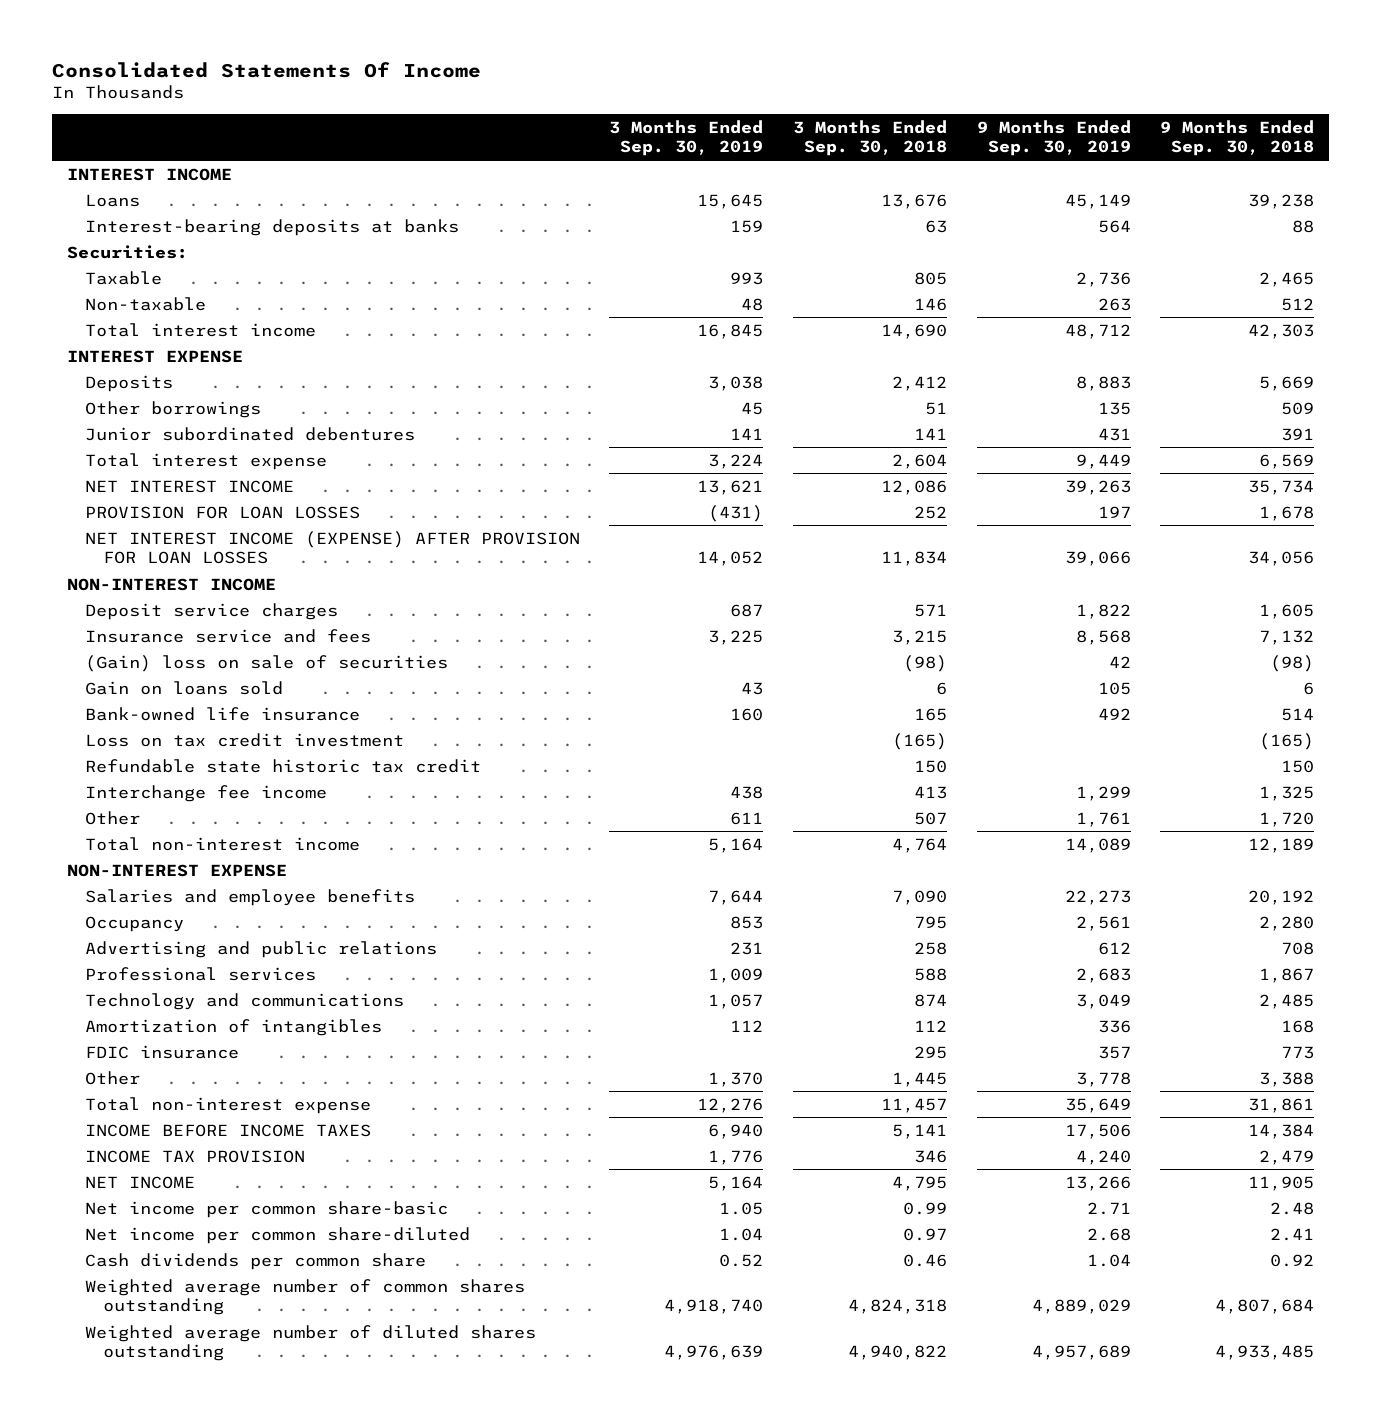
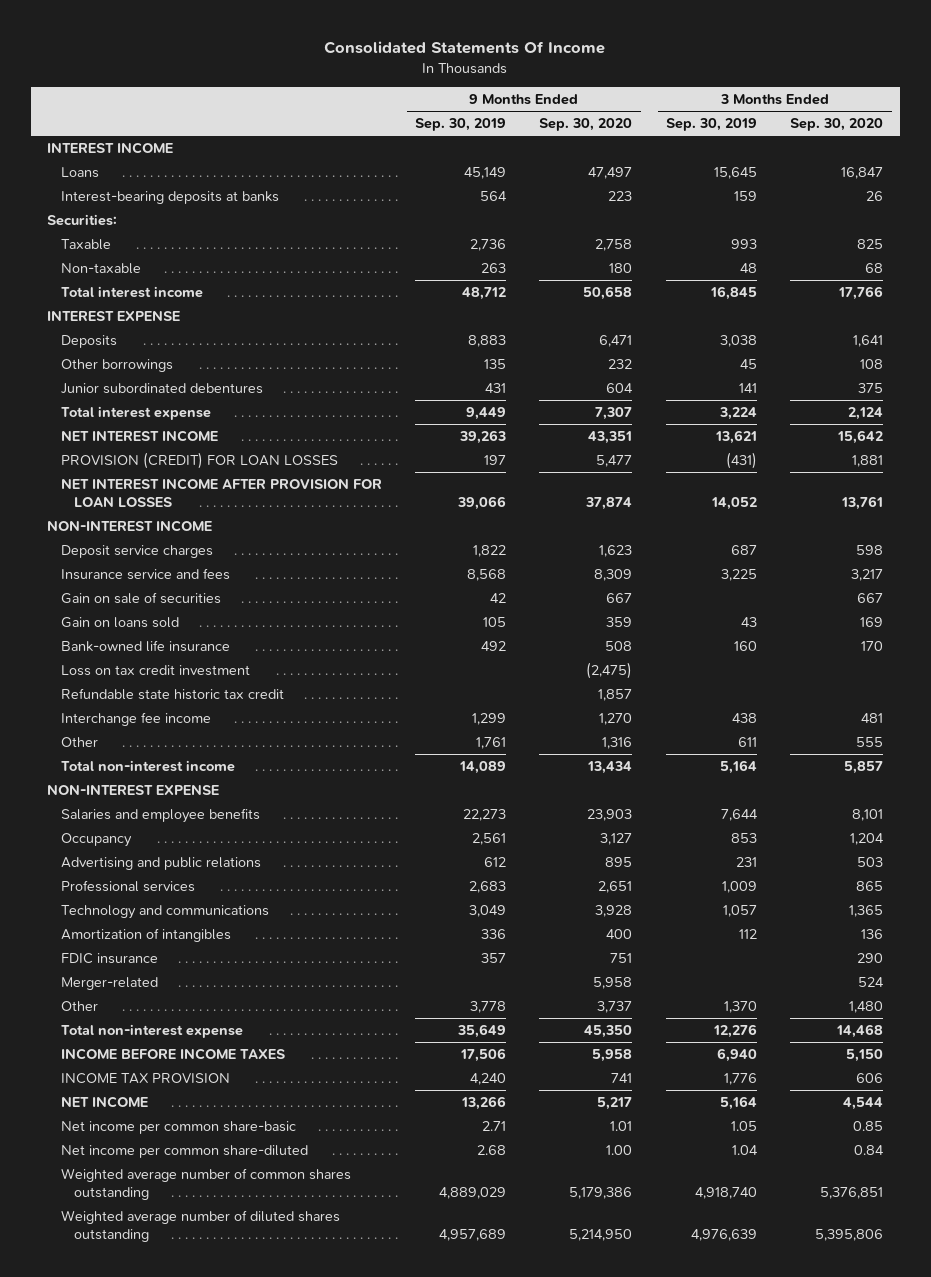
[793,120,948,157] 3 Months Ended Sep. 30, 2018 -> none
[1160,120,1315,157] 9 Months Ended Sep. 30, 2018 -> none
none -> [539,118,633,132] Sep. 30, 2020
none -> [790,118,884,132] Sep. 30, 2020
[84,505,360,519] PROVISION FOR LOAN LOSSES -> [60,452,338,470] PROVISION (CREDIT) FOR LOAN LOSSES
[84,530,580,565] NET INTEREST INCOME (EXPENSE) AFTER PROVISION FOR LOAN LOSSES -> [60,478,382,508] NET INTEREST INCOME AFTER PROVISION FOR LOAN LOSSES
[84,654,448,672] (Gain) loss on sale of securities -> [60,592,221,605] Gain on sale of securities
none -> [60,977,158,991] Merger-related
[84,1252,426,1270] Cash dividends per common share -> none

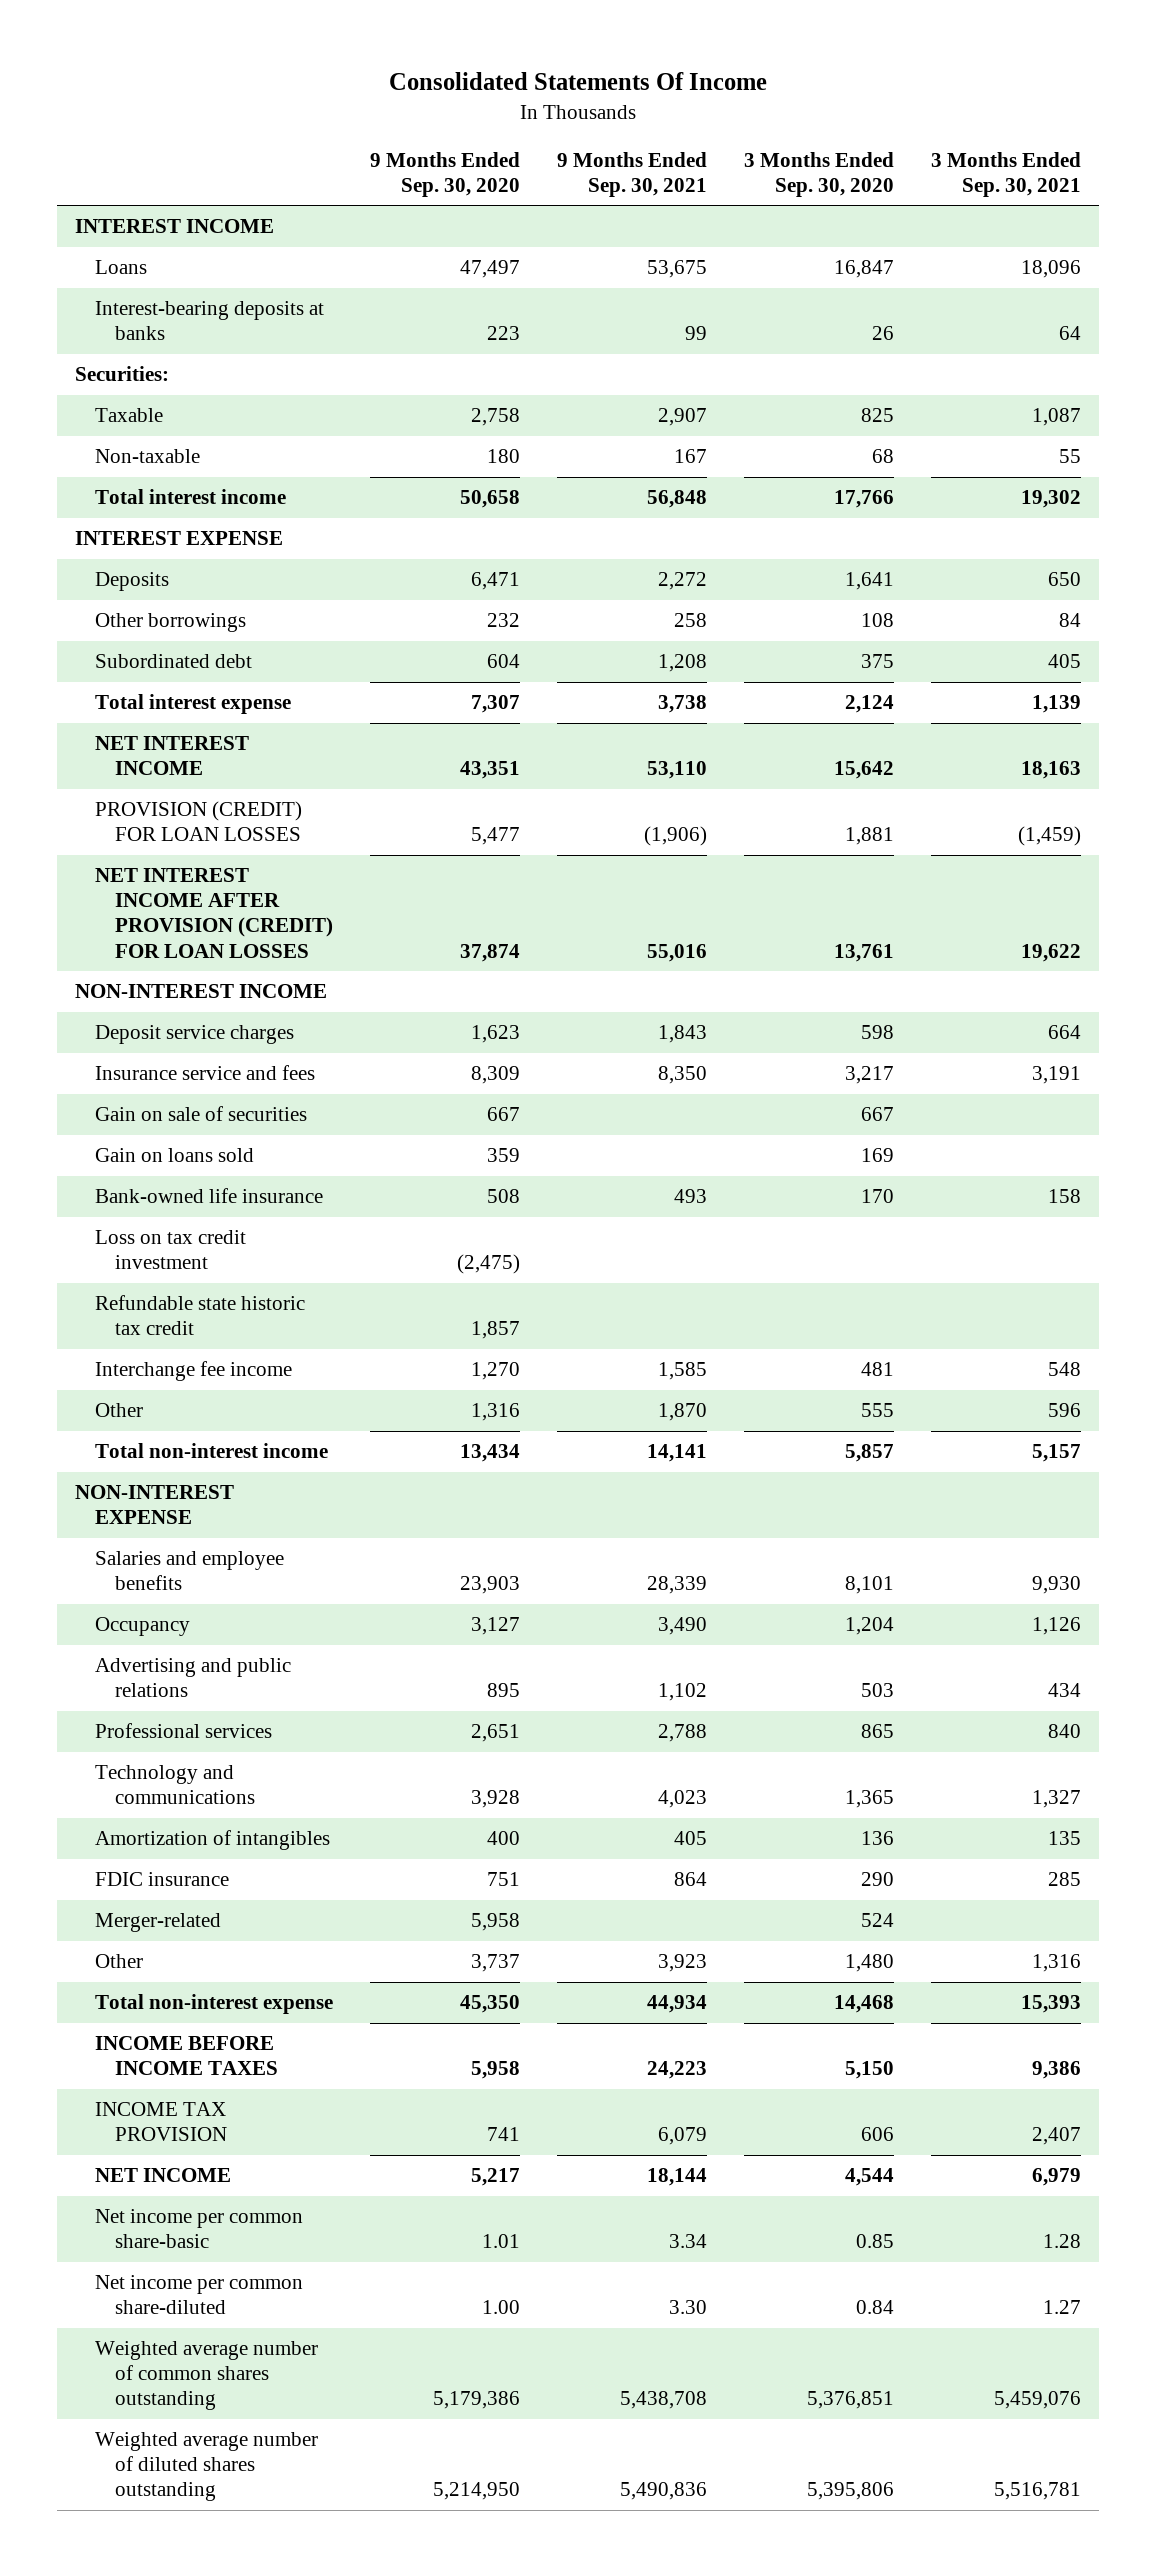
[415,118,507,132] Sep. 30, 2019 -> none
[665,118,757,132] Sep. 30, 2019 -> none
none -> [556,151,707,198] 9 Months Ended Sep. 30, 2021
none -> [930,151,1081,198] 3 Months Ended Sep. 30, 2021
[60,383,263,395] Junior subordinated debentures -> [95,654,253,669] Subordinated debt
[60,478,382,508] NET INTEREST INCOME AFTER PROVISION FOR LOAN LOSSES -> [95,868,333,958] NET INTEREST INCOME AFTER PROVISION (CREDIT) FOR LOAN LOSSES

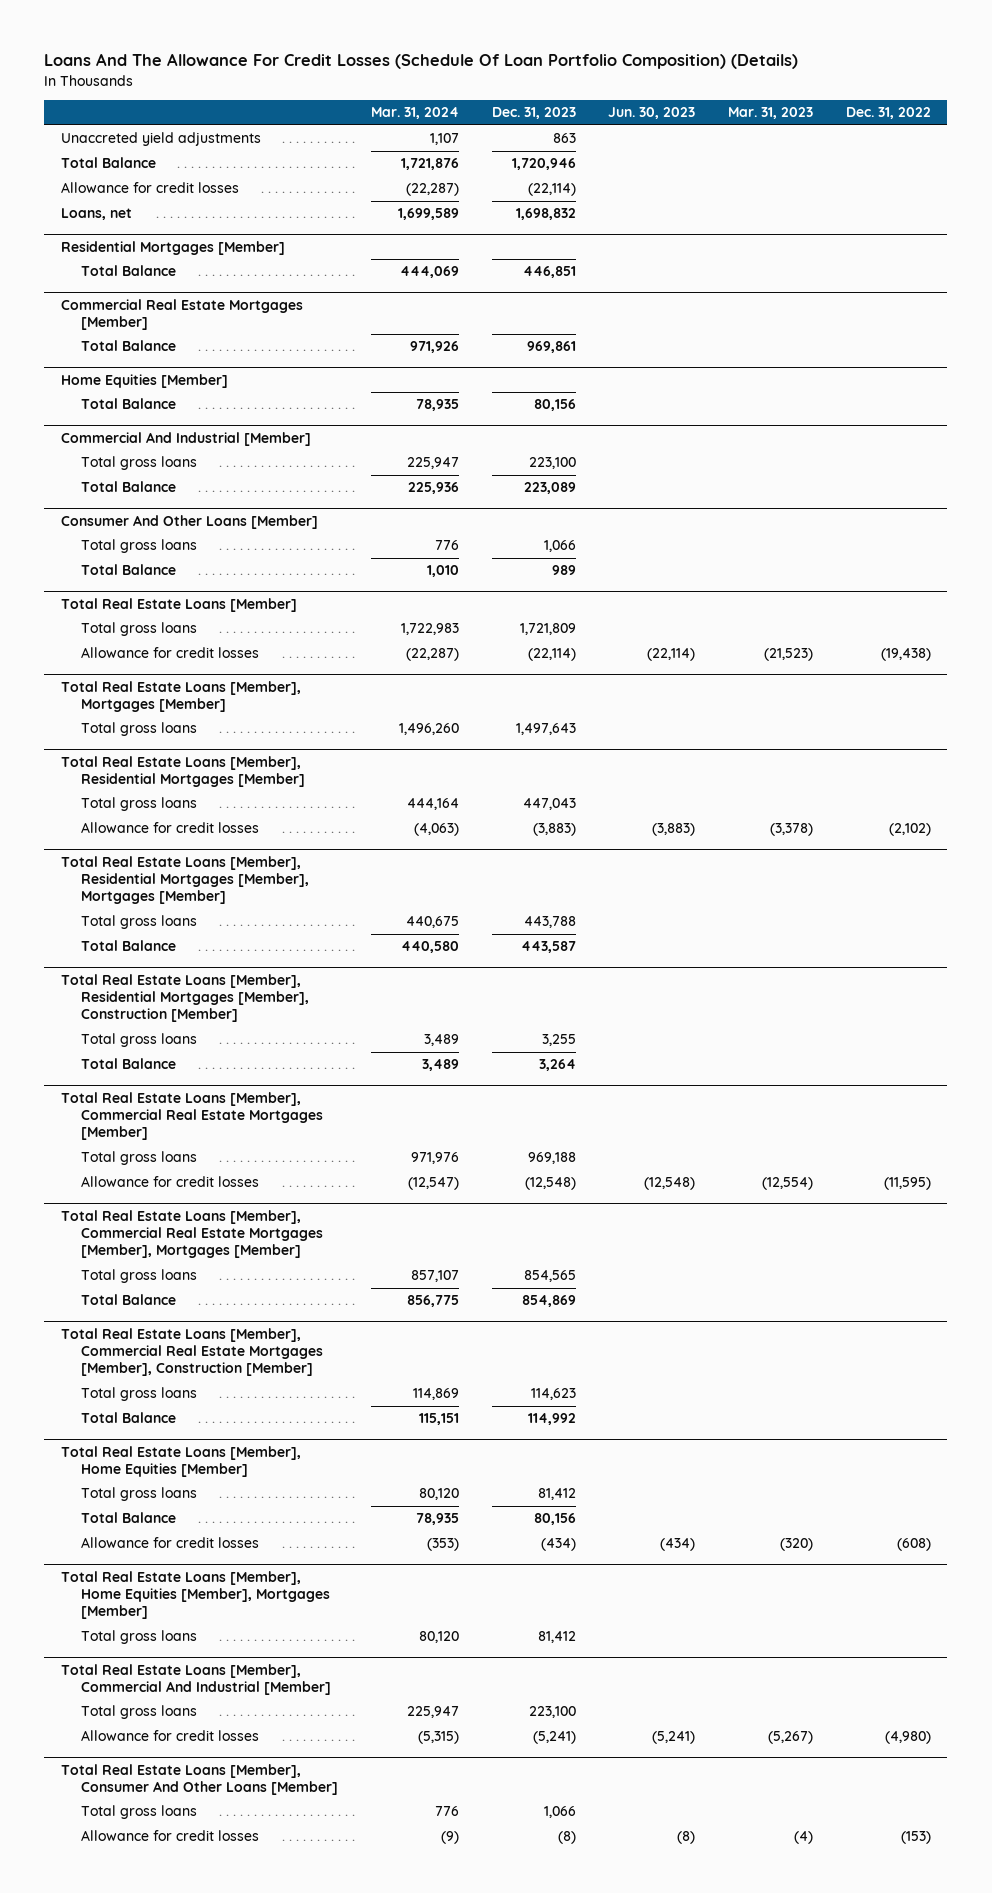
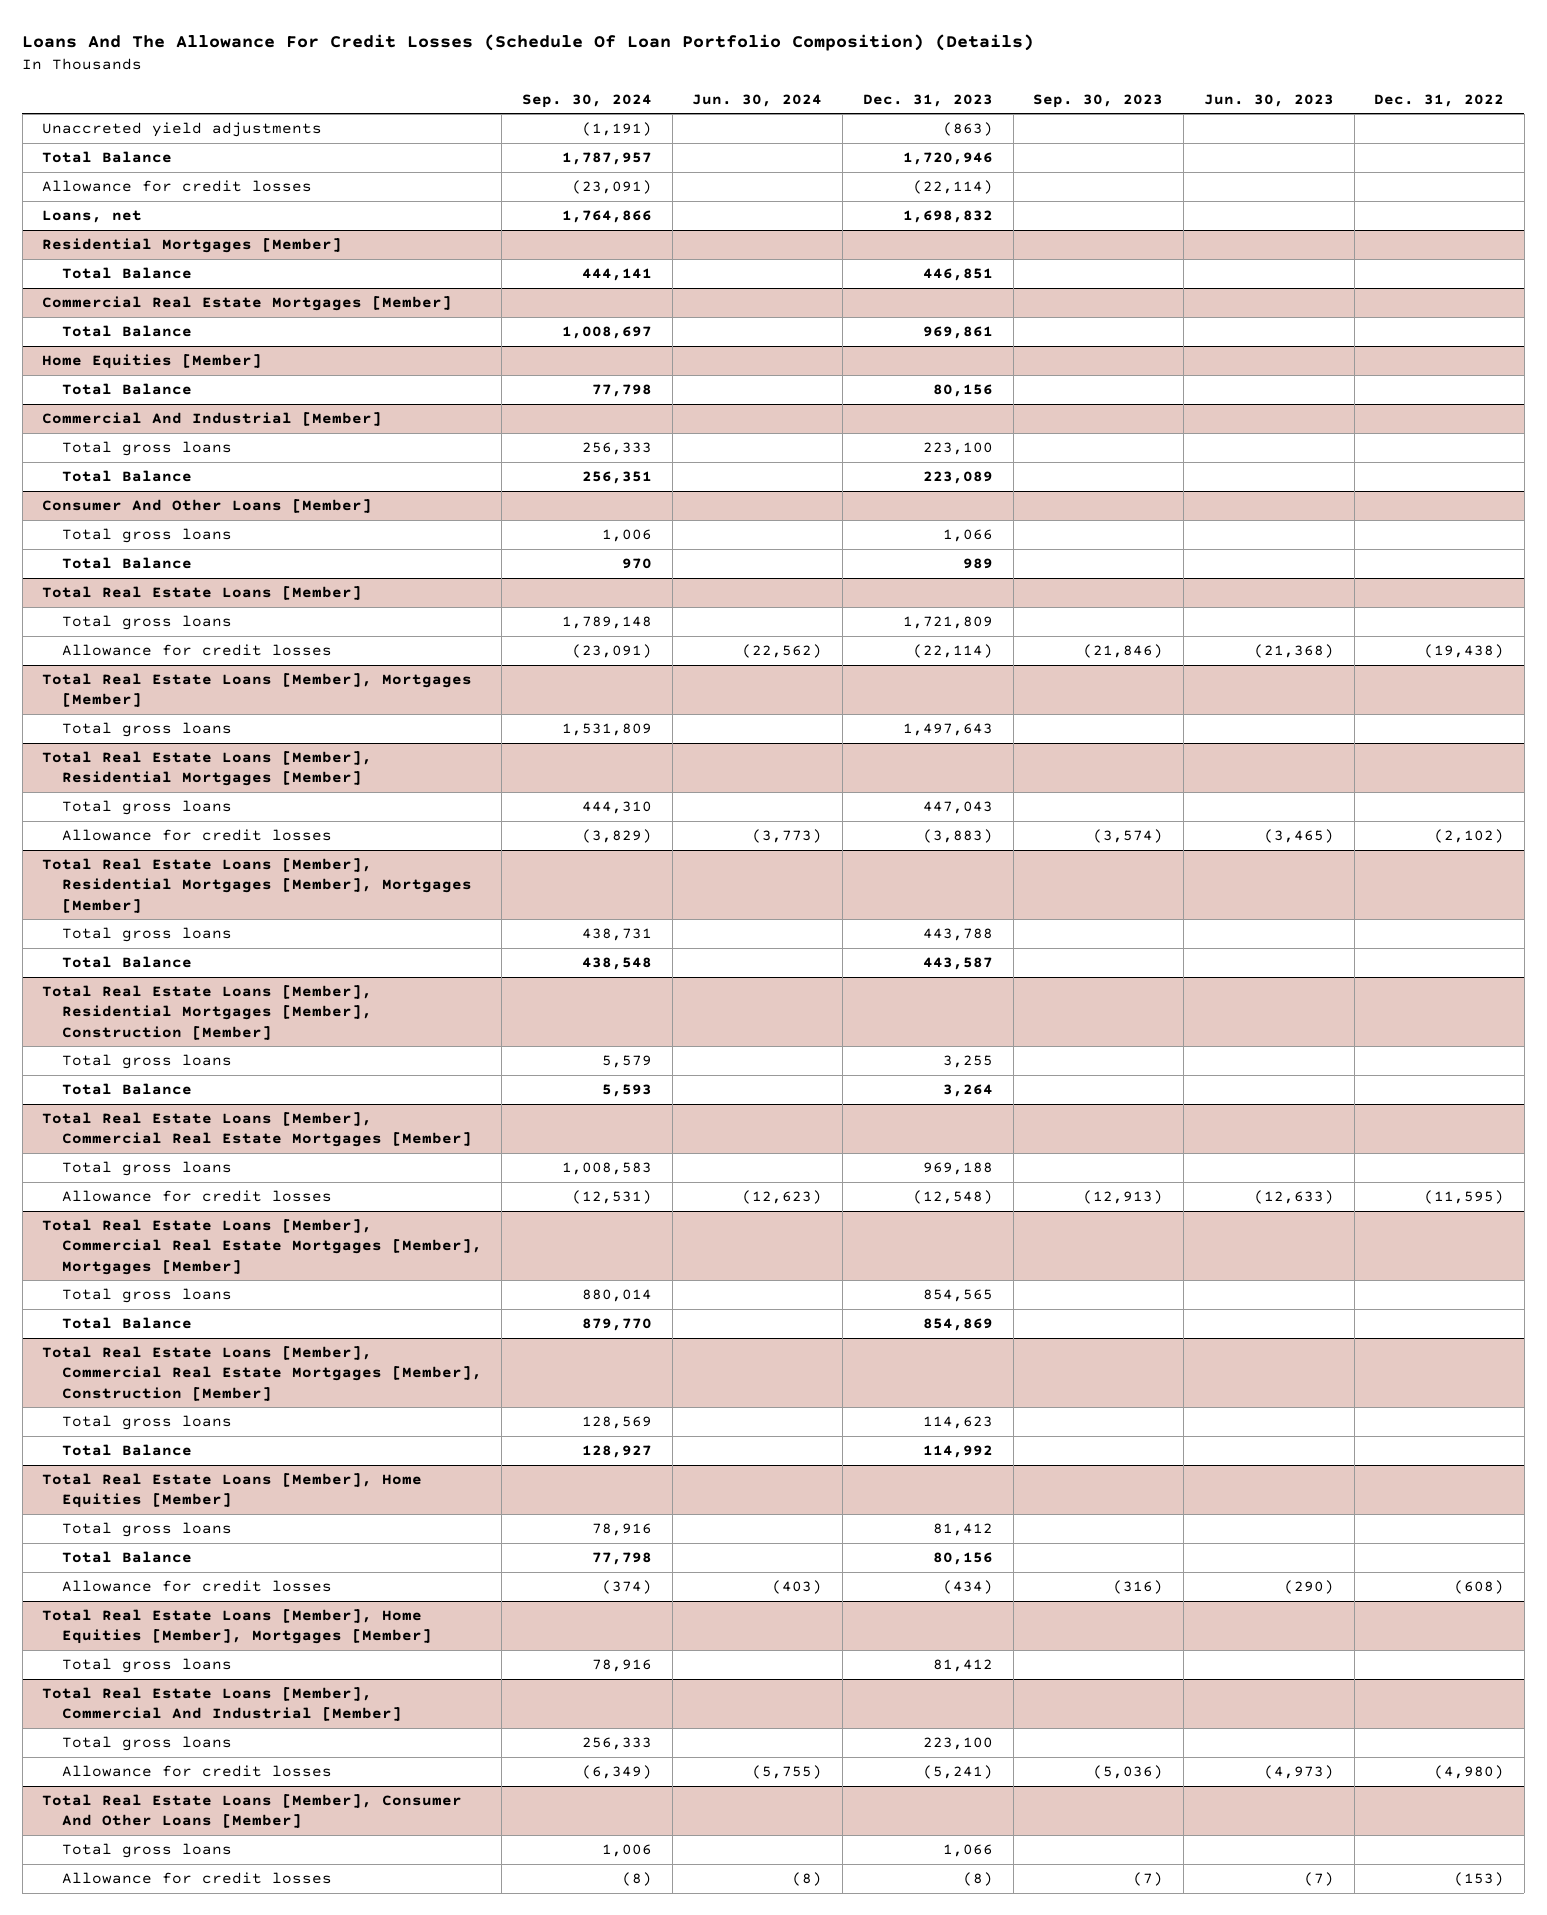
[370,107,459,120] Mar. 31, 2024 -> none
[728,107,814,120] Mar. 31, 2023 -> none
none -> [522,93,653,108] Sep. 30, 2024
none -> [692,93,823,107] Jun. 30, 2024
none -> [1033,93,1164,108] Sep. 30, 2023
[552,133,576,144] 863 -> [942,122,993,137] (863)
[647,648,696,662] (22,114) -> [1253,644,1334,659] (21,368)
[652,823,696,837] (3,883) -> [1263,829,1334,844] (3,465)
[644,1177,696,1191] (12,548) -> [1253,1190,1334,1205] (12,633)
[660,1538,696,1552] (434) -> [1283,1580,1334,1595] (290)
[652,1731,696,1745] (5,241) -> [1263,1765,1334,1780] (4,973)
[677,1831,696,1845] (8) -> [1303,1872,1334,1887] (7)

